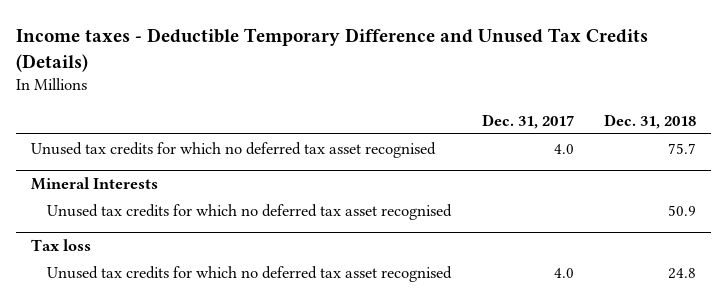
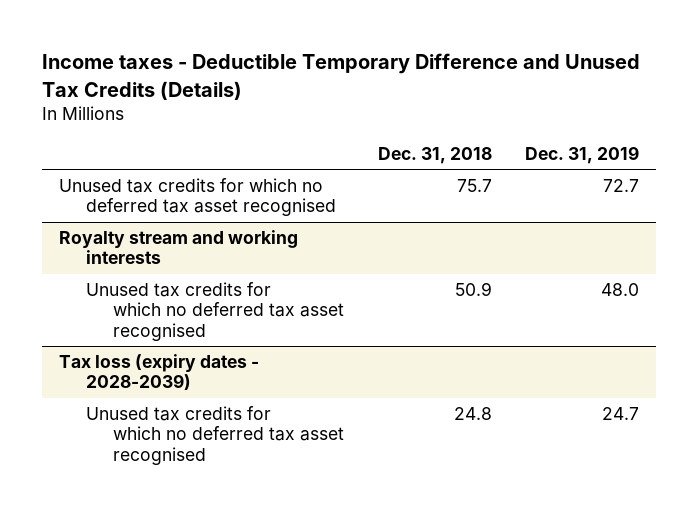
[481,113,574,129] Dec. 31, 2017 -> none
none -> [524,145,639,164] Dec. 31, 2019
[31,177,159,191] Mineral Interests -> none
none -> [58,230,298,265] Royalty stream and working interests
[31,239,92,252] Tax loss -> [58,354,259,391] Tax loss (expiry dates - 2028-2039)

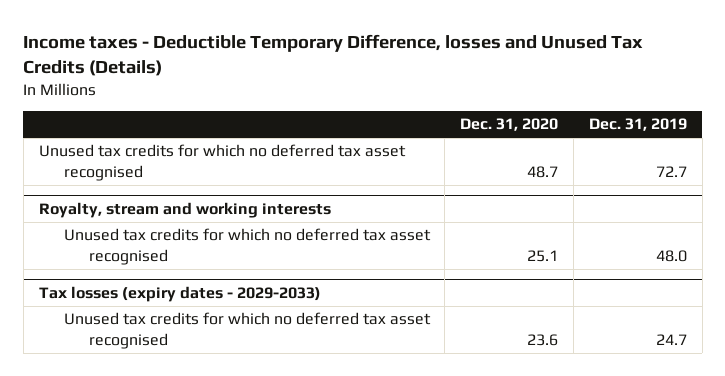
[42,53,641,100] Income taxes - Deductible Temporary Difference and Unused Tax Credits (Details) -> [23,34,644,77] Income taxes - Deductible Temporary Difference, losses and Unused Tax Credits (Details)
[377,146,492,164] Dec. 31, 2018 -> none
none -> [460,118,559,132] Dec. 31, 2020
[58,230,298,265] Royalty stream and working interests -> [38,201,331,218] Royalty, stream and working interests
[58,354,259,391] Tax loss (expiry dates - 2028-2039) -> [38,285,321,302] Tax losses (expiry dates - 2029-2033)

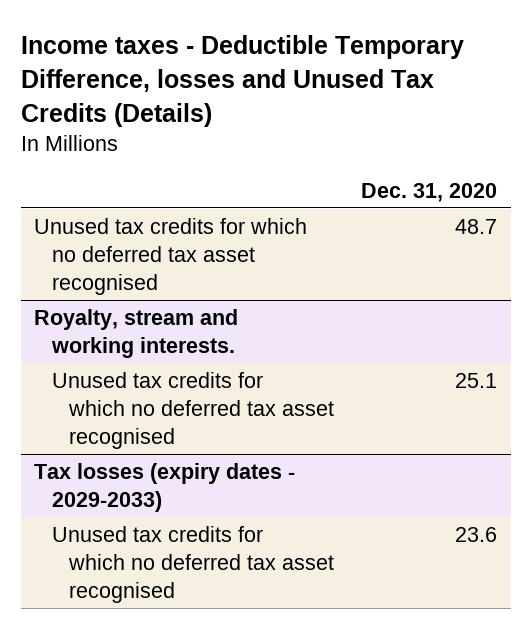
[588,118,687,132] Dec. 31, 2019 -> none
[38,201,331,218] Royalty, stream and working interests -> [33,309,238,358] Royalty, stream and working interests.

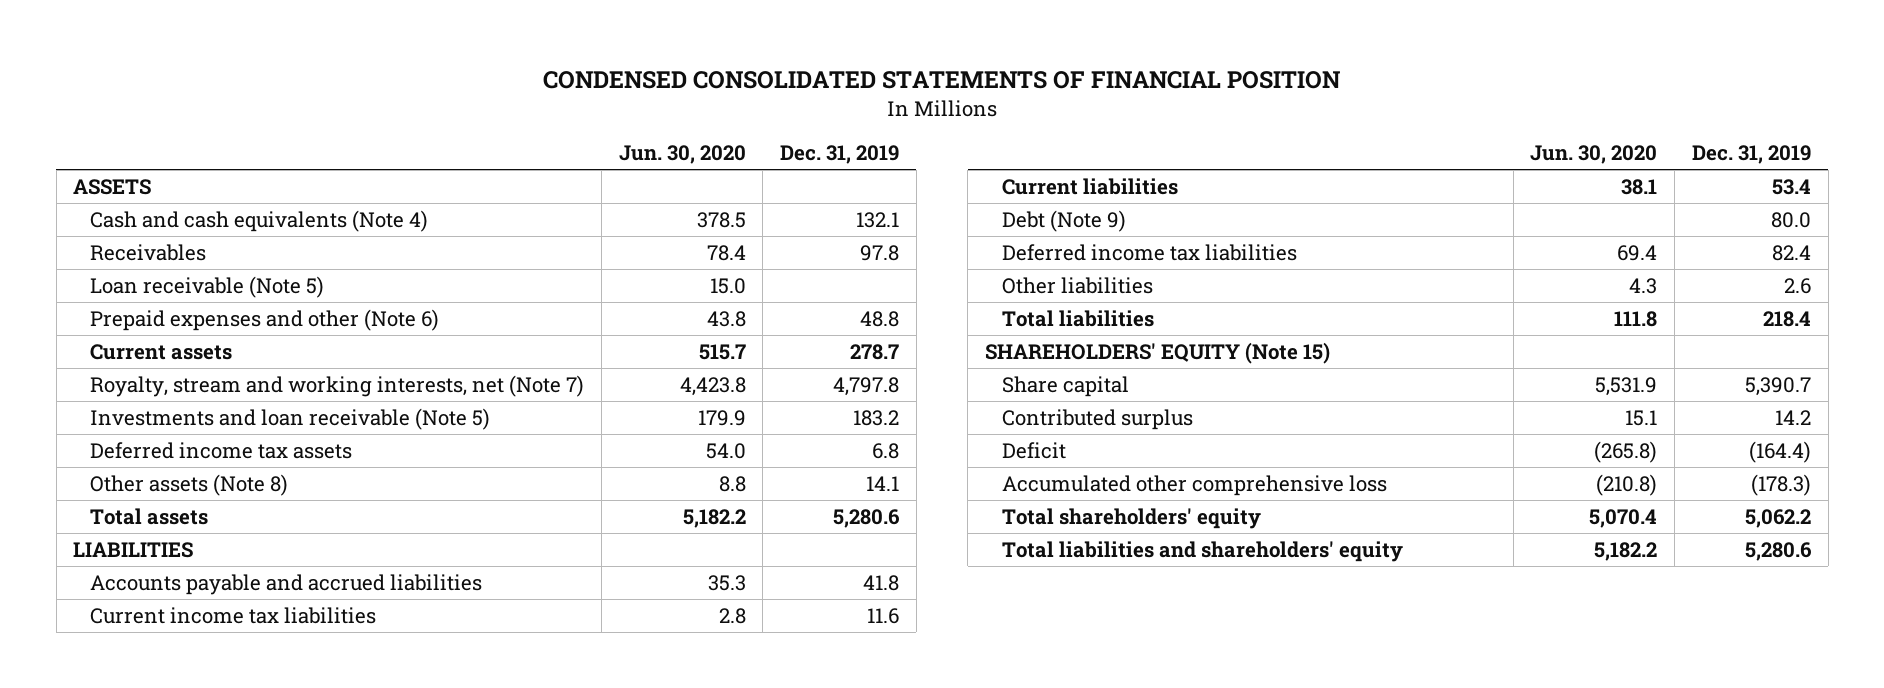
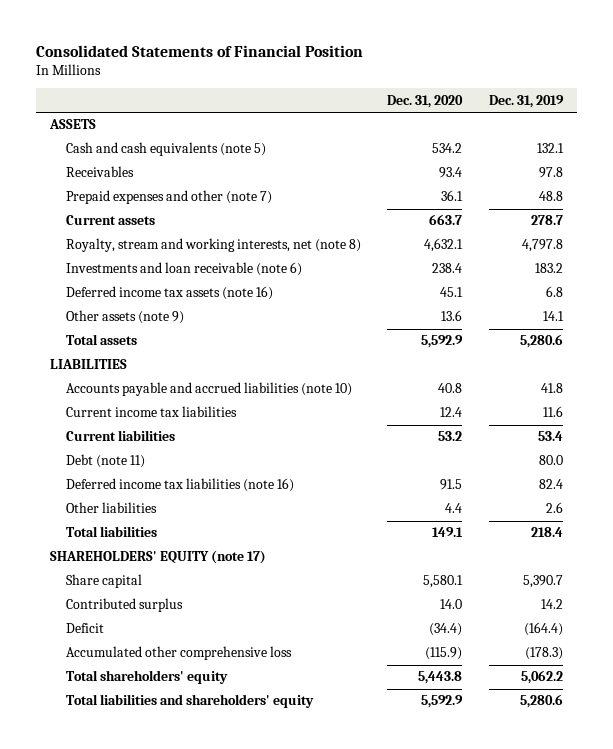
[543,71,1341,90] CONDENSED CONSOLIDATED STATEMENTS OF FINANCIAL POSITION -> [36,44,364,57] Consolidated Statements of Financial Position
[618,145,746,165] Jun. 30, 2020 -> none
none -> [387,94,464,108] Dec. 31, 2020
[89,209,428,232] Cash and cash equivalents (Note 4) -> [65,142,266,157] Cash and cash equivalents (note 5)
[89,275,324,298] Loan receivable (Note 5) -> none
[89,308,439,331] Prepaid expenses and other (Note 6) -> [65,190,272,205] Prepaid expenses and other (note 7)
[89,374,584,397] Royalty, stream and working interests, net (Note 7) -> [65,238,361,253] Royalty, stream and working interests, net (note 8)
[89,407,490,430] Investments and loan receivable (Note 5) -> [65,262,302,277] Investments and loan receivable (note 6)
[89,441,352,459] Deferred income tax assets -> [65,286,273,301] Deferred income tax assets (note 16)
[89,473,288,496] Other assets (Note 8) -> [65,310,184,325] Other assets (note 9)
[89,573,482,595] Accounts payable and accrued liabilities -> [65,382,352,397] Accounts payable and accrued liabilities (note 10)
[1001,209,1126,232] Debt (Note 9) -> [65,454,145,469] Debt (note 11)
[1001,243,1297,261] Deferred income tax liabilities -> [65,478,294,493] Deferred income tax liabilities (note 16)
[985,341,1331,364] SHAREHOLDERS' EQUITY (Note 15) -> [49,550,266,565] SHAREHOLDERS' EQUITY (note 17)

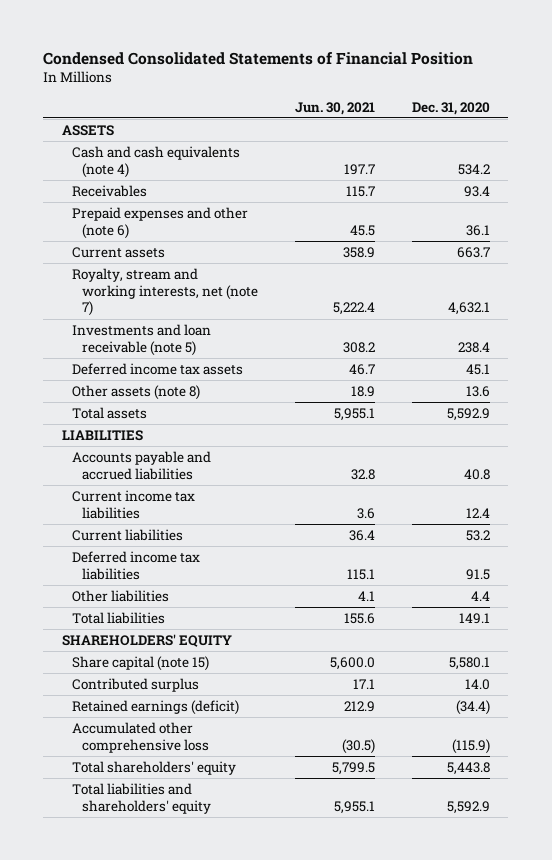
[36,44,364,57] Consolidated Statements of Financial Position -> [43,52,474,66] Condensed Consolidated Statements of Financial Position
[489,94,565,108] Dec. 31, 2019 -> none
none -> [295,101,376,115] Jun. 30, 2021
[65,142,266,157] Cash and cash equivalents (note 5) -> [71,145,240,178] Cash and cash equivalents (note 4)
[65,190,272,205] Prepaid expenses and other (note 7) -> [71,206,248,239] Prepaid expenses and other (note 6)
[65,238,361,253] Royalty, stream and working interests, net (note 8) -> [71,267,259,317] Royalty, stream and working interests, net (note 7)
[65,262,302,277] Investments and loan receivable (note 6) -> [71,323,211,356] Investments and loan receivable (note 5)
[65,286,273,301] Deferred income tax assets (note 16) -> [71,362,243,375] Deferred income tax assets
[65,310,184,325] Other assets (note 9) -> [71,384,200,400] Other assets (note 8)
[65,382,352,397] Accounts payable and accrued liabilities (note 10) -> [71,450,211,480] Accounts payable and accrued liabilities
[65,454,145,469] Debt (note 11) -> none
[65,478,294,493] Deferred income tax liabilities (note 16) -> [71,550,200,580] Deferred income tax liabilities
[49,550,266,565] SHAREHOLDERS' EQUITY (note 17) -> [61,633,232,647] SHAREHOLDERS' EQUITY
[65,574,142,589] Share capital -> [71,655,209,671] Share capital (note 15)
[65,623,104,634] Deficit -> [71,699,239,715] Retained earnings (deficit)

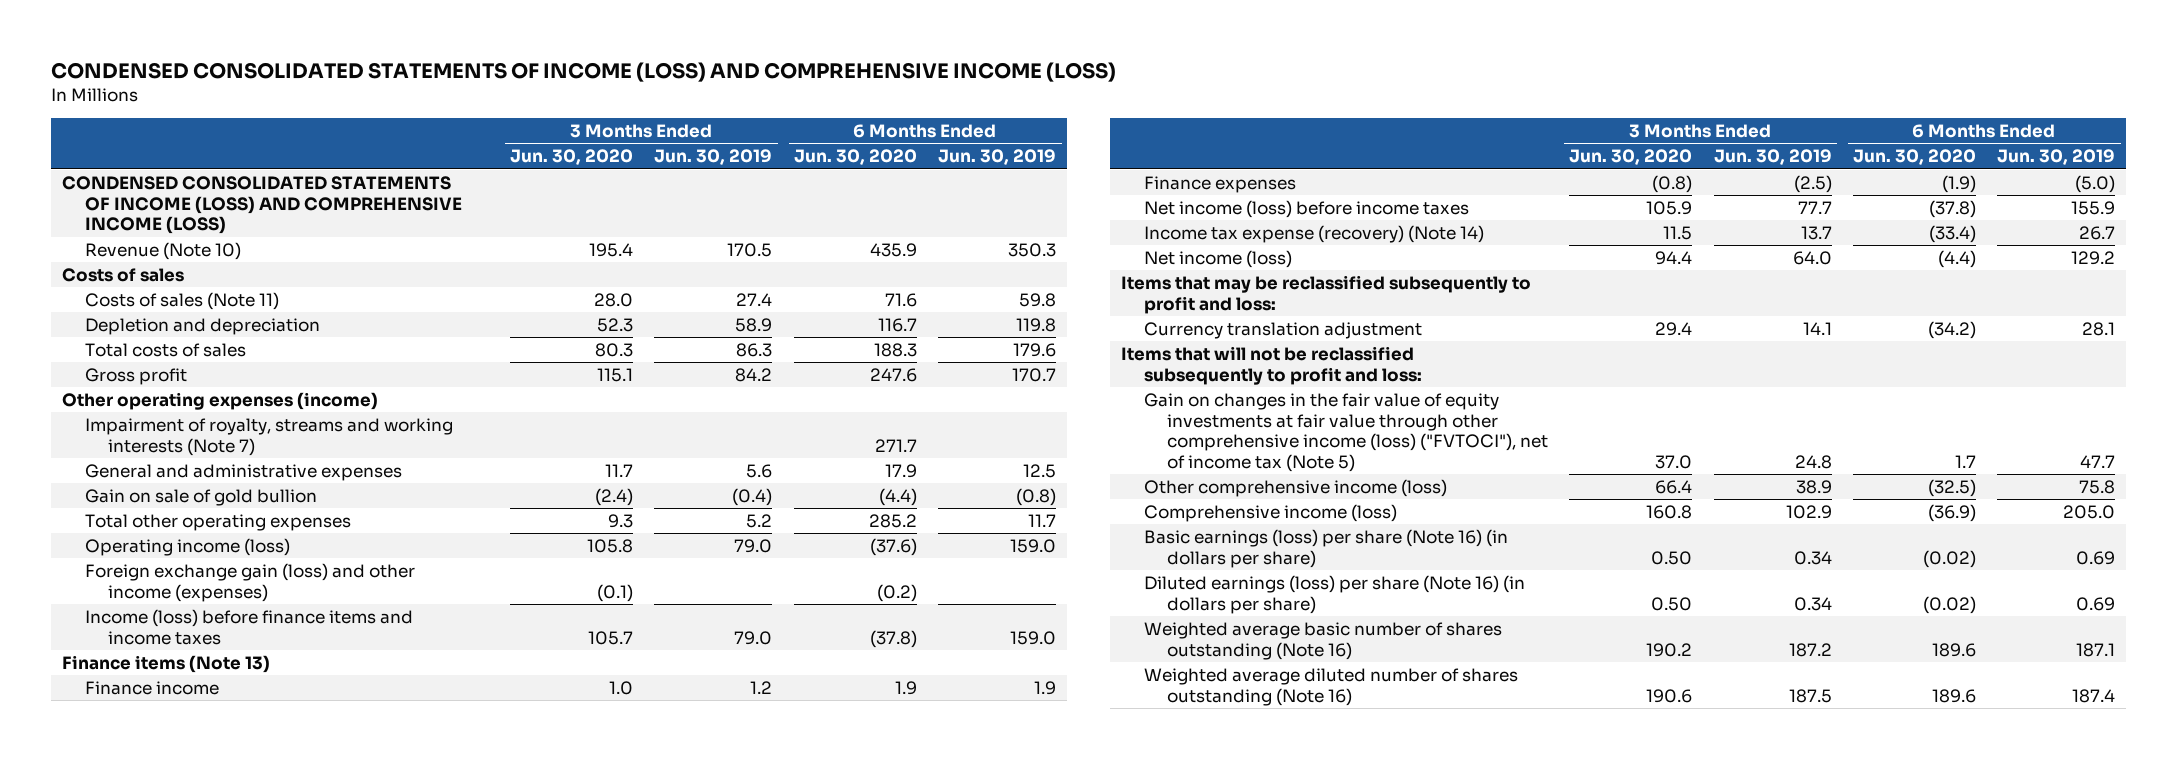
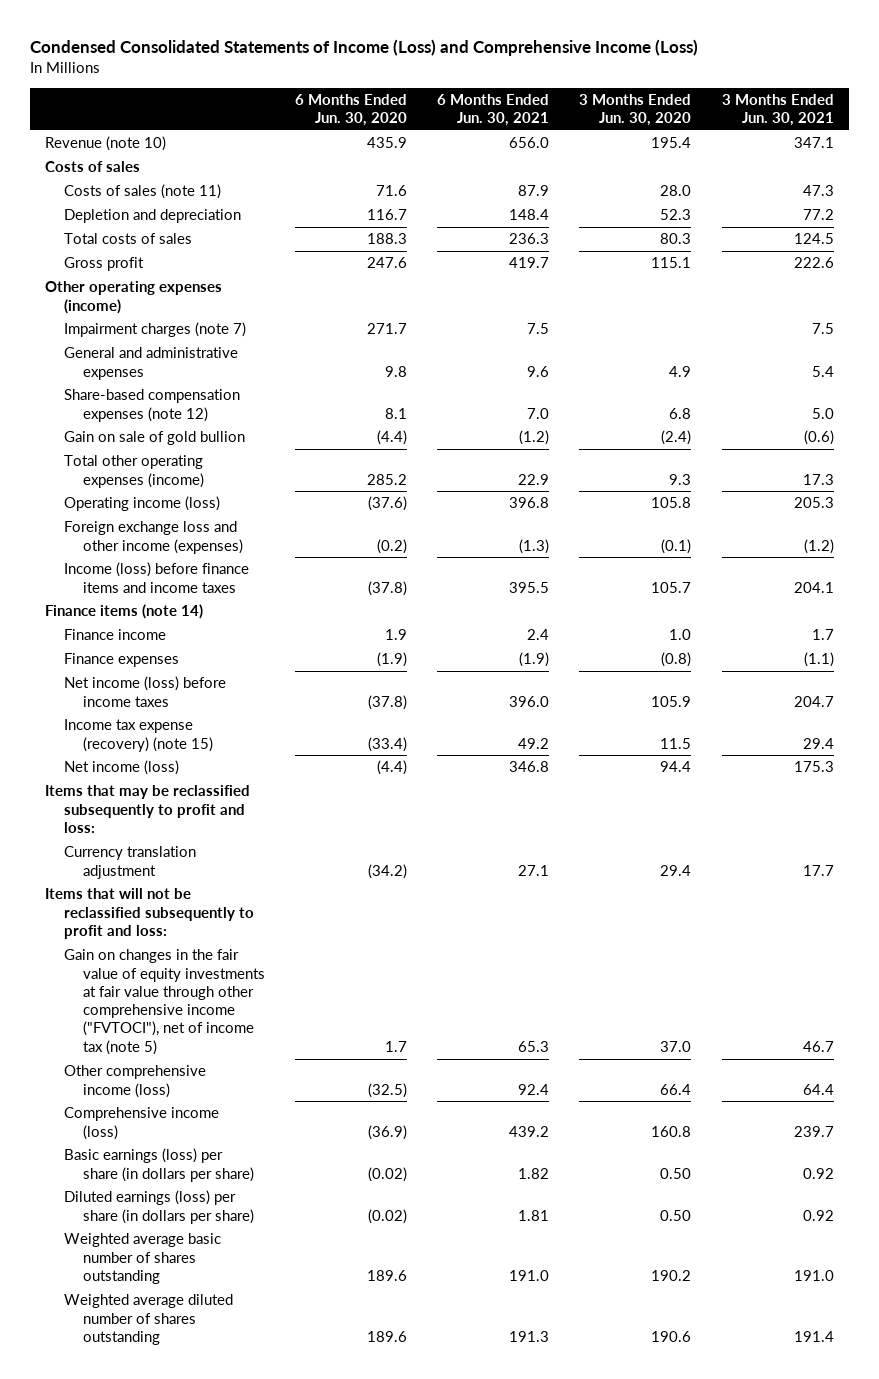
[51,61,1117,82] CONDENSED CONSOLIDATED STATEMENTS OF INCOME (LOSS) AND COMPREHENSIVE INCOME (LOSS) -> [30,38,699,56] Condensed Consolidated Statements of Income (Loss) and Comprehensive Income (Loss)
[654,149,773,166] Jun. 30, 2019 -> none
[938,149,1057,166] Jun. 30, 2019 -> none
none -> [437,93,550,127] 6 Months Ended Jun. 30, 2021
none -> [721,93,834,127] 3 Months Ended Jun. 30, 2021
[61,175,462,235] CONDENSED CONSOLIDATED STATEMENTS OF INCOME (LOSS) AND COMPREHENSIVE INCOME (LOSS) -> none
[84,241,241,260] Revenue (Note 10) -> [45,136,167,152] Revenue (note 10)
[84,291,279,310] Costs of sales (Note 11) -> [64,184,222,200] Costs of sales (note 11)
[84,417,453,456] Impairment of royalty, streams and working interests (Note 7) -> [64,322,247,338] Impairment charges (note 7)
[605,463,634,477] 11.7 -> [669,365,692,377] 4.9
[884,463,917,478] 17.9 -> [385,365,408,377] 9.8
none -> [64,389,241,422] Share-based compensation expenses (note 12)
[84,513,351,531] Total other operating expenses -> [64,455,205,488] Total other operating expenses (income)
[84,562,415,602] Foreign exchange gain (loss) and other income (expenses) -> [64,521,244,554] Foreign exchange loss and other income (expenses)
[61,654,270,673] Finance items (Note 13) -> [45,604,204,620] Finance items (note 14)
[1143,224,1484,243] Income tax expense (recovery) (Note 14) -> [64,719,214,752] Income tax expense (recovery) (note 15)
[1143,392,1548,473] Gain on changes in the fair value of equity investments at fair value through other comprehensive income (loss) ("FVTOCI"), net of income tax (Note 5) -> [64,949,266,1055] Gain on changes in the fair value of equity investments at fair value through other comprehensive income ("FVTOCI"), net of income tax (note 5)
[1143,528,1508,568] Basic earnings (loss) per share (Note 16) (in dollars per share) -> [64,1148,255,1182] Basic earnings (loss) per share (in dollars per share)
[1143,574,1525,614] Diluted earnings (loss) per share (Note 16) (in dollars per share) -> [64,1190,255,1224] Diluted earnings (loss) per share (in dollars per share)
[1143,621,1502,660] Weighted average basic number of shares outstanding (Note 16) -> [64,1233,222,1284] Weighted average basic number of shares outstanding
[1143,667,1518,706] Weighted average diluted number of shares outstanding (Note 16) -> [64,1294,234,1345] Weighted average diluted number of shares outstanding

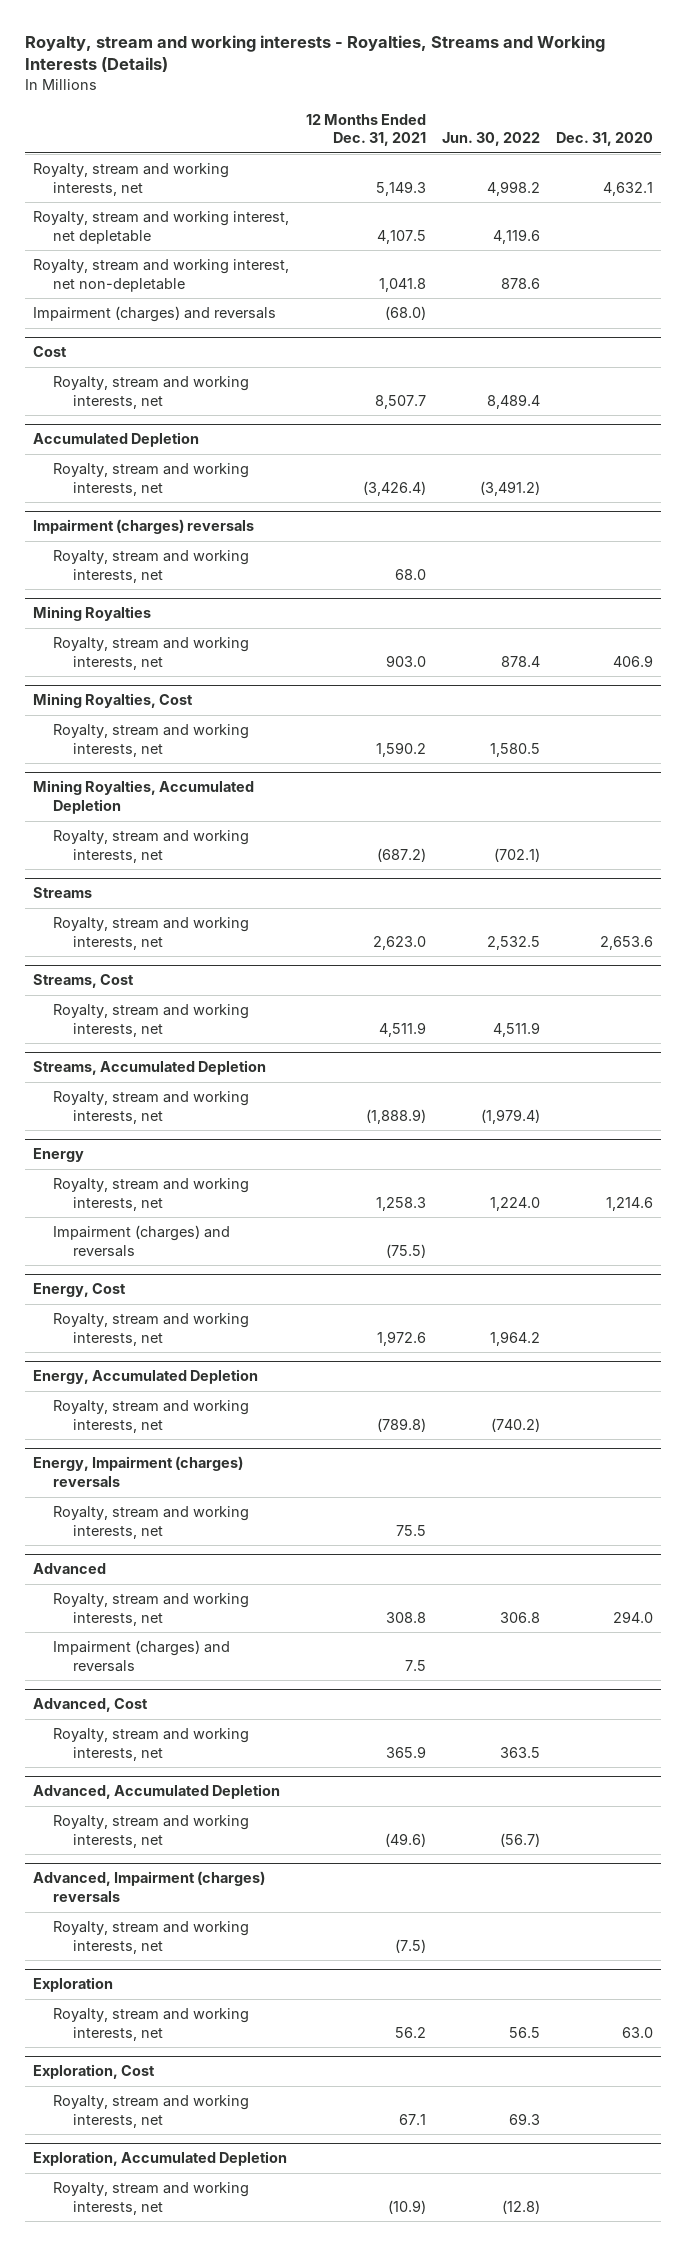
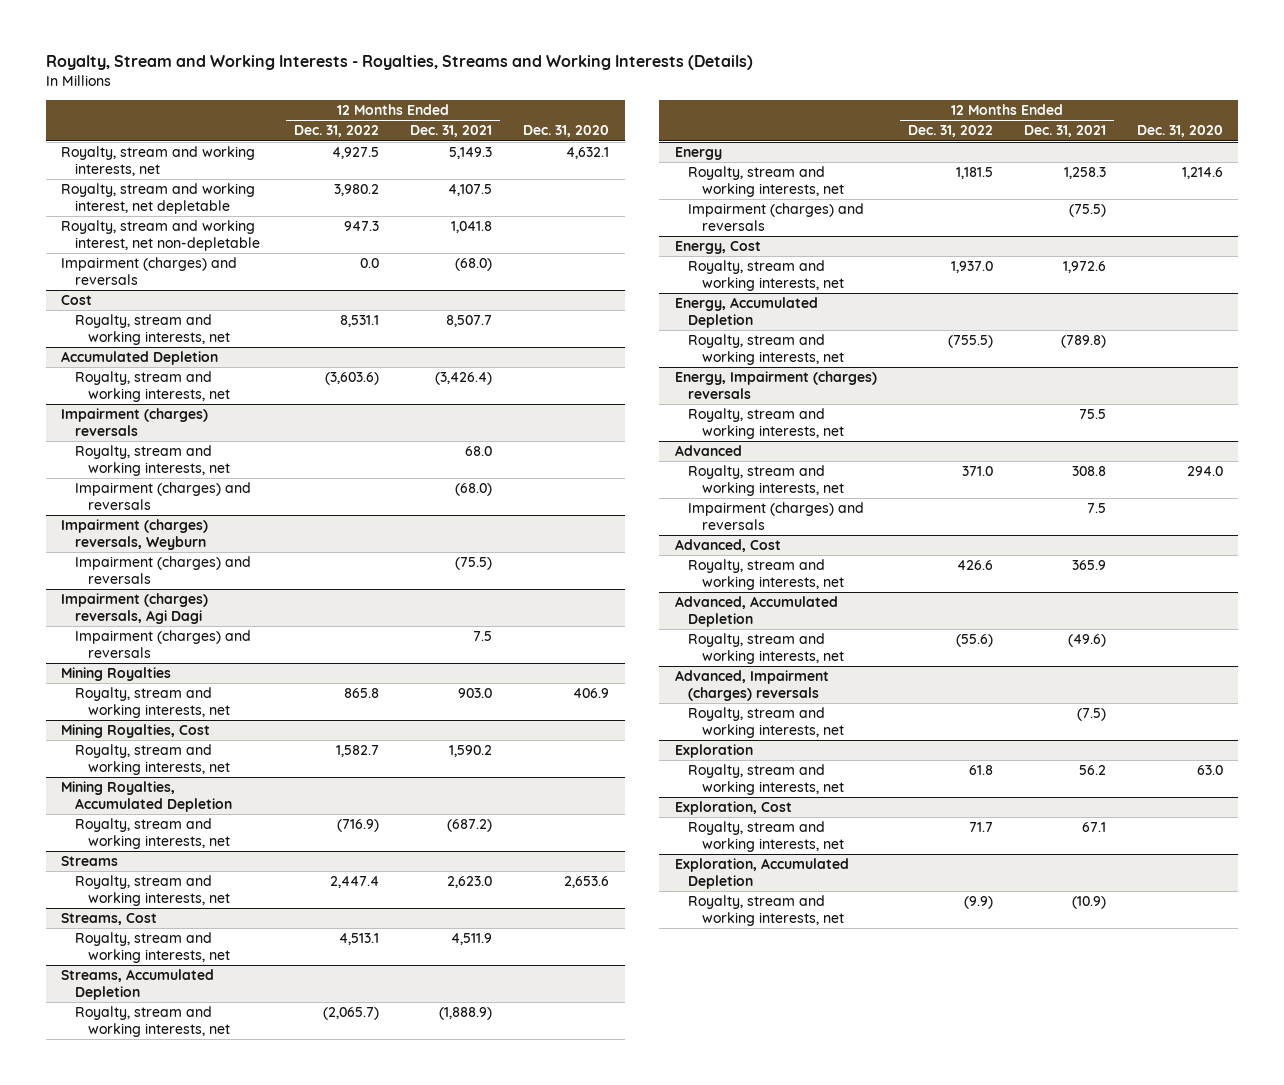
[25,34,606,73] Royalty, stream and working interests - Royalties, Streams and Working Interests (Details) -> [45,55,753,71] Royalty, Stream and Working Interests - Royalties, Streams and Working Interests (Details)
[442,132,541,147] Jun. 30, 2022 -> none
none -> [294,125,380,138] Dec. 31, 2022
none -> [74,482,251,510] Impairment (charges) and reversals
none -> [61,519,209,550] Impairment (charges) reversals, Weyburn
none -> [74,556,251,584] Impairment (charges) and reversals
none -> [61,593,209,624] Impairment (charges) reversals, Agi Dagi
none -> [74,630,251,658] Impairment (charges) and reversals

